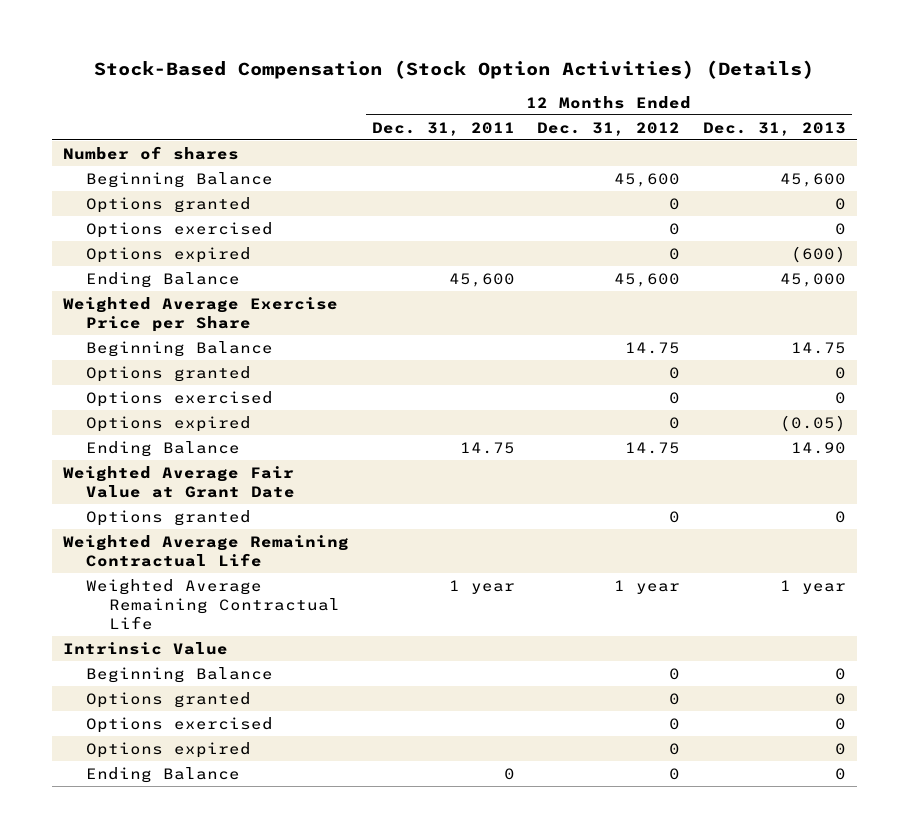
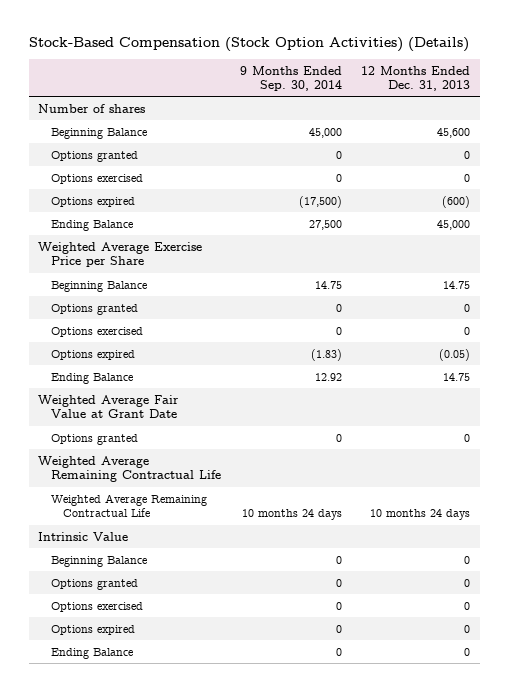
[371,121,515,136] Dec. 31, 2011 -> none
[537,121,681,136] Dec. 31, 2012 -> none
none -> [240,65,343,91] 9 Months Ended Sep. 30, 2014
[790,441,846,454] 14.90 -> [443,372,471,381] 14.75
[779,579,846,594] 1 year -> [370,508,471,520] 10 months 24 days

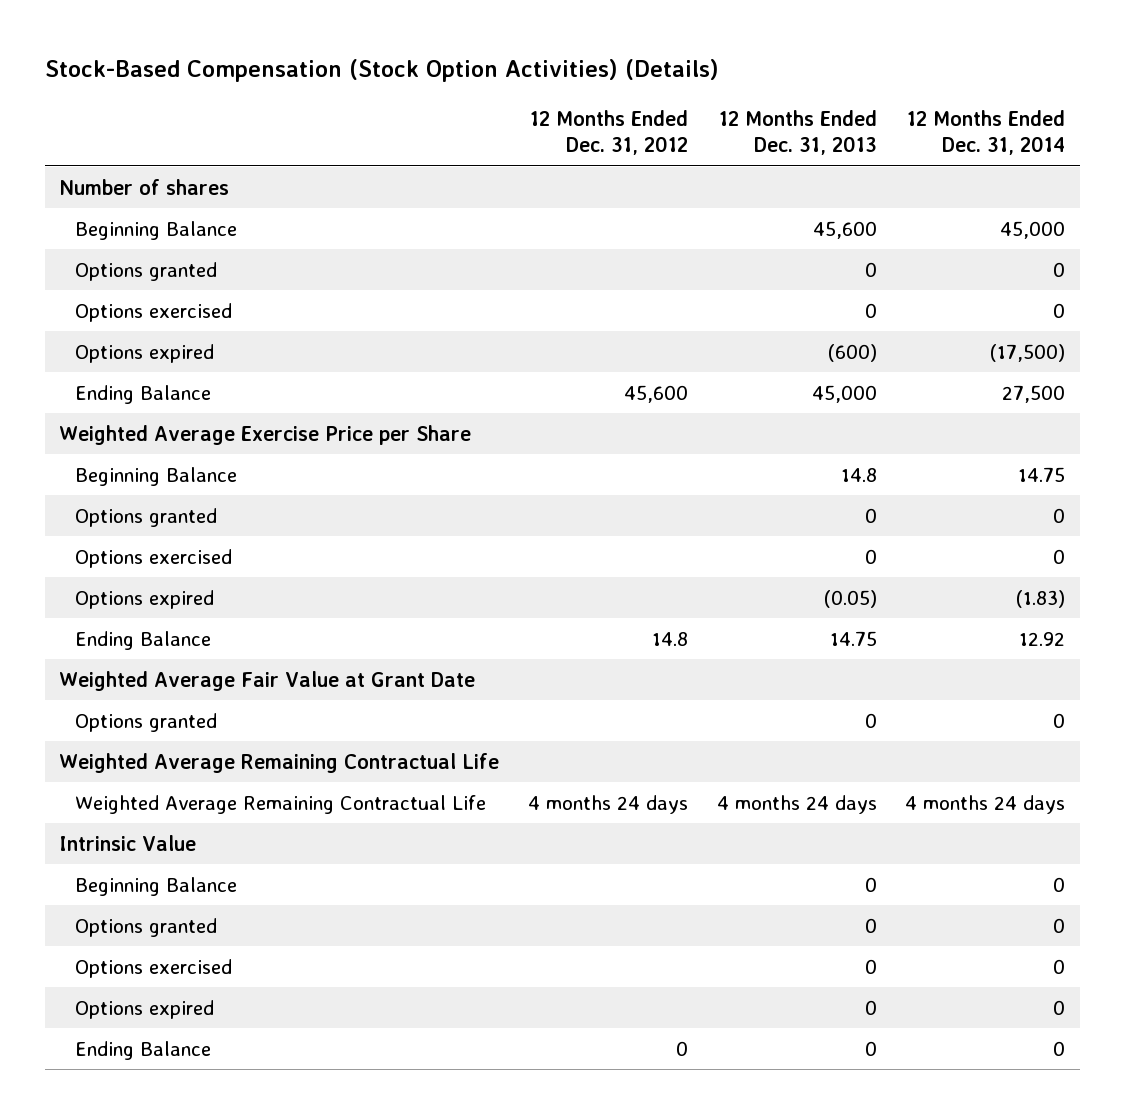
[240,65,343,91] 9 Months Ended Sep. 30, 2014 -> none
none -> [529,109,688,155] 12 Months Ended Dec. 31, 2012
none -> [907,109,1066,155] 12 Months Ended Dec. 31, 2014
[443,280,471,289] 14.75 -> [840,467,877,482] 14.8
[370,508,471,520] 10 months 24 days -> [716,794,877,814] 4 months 24 days

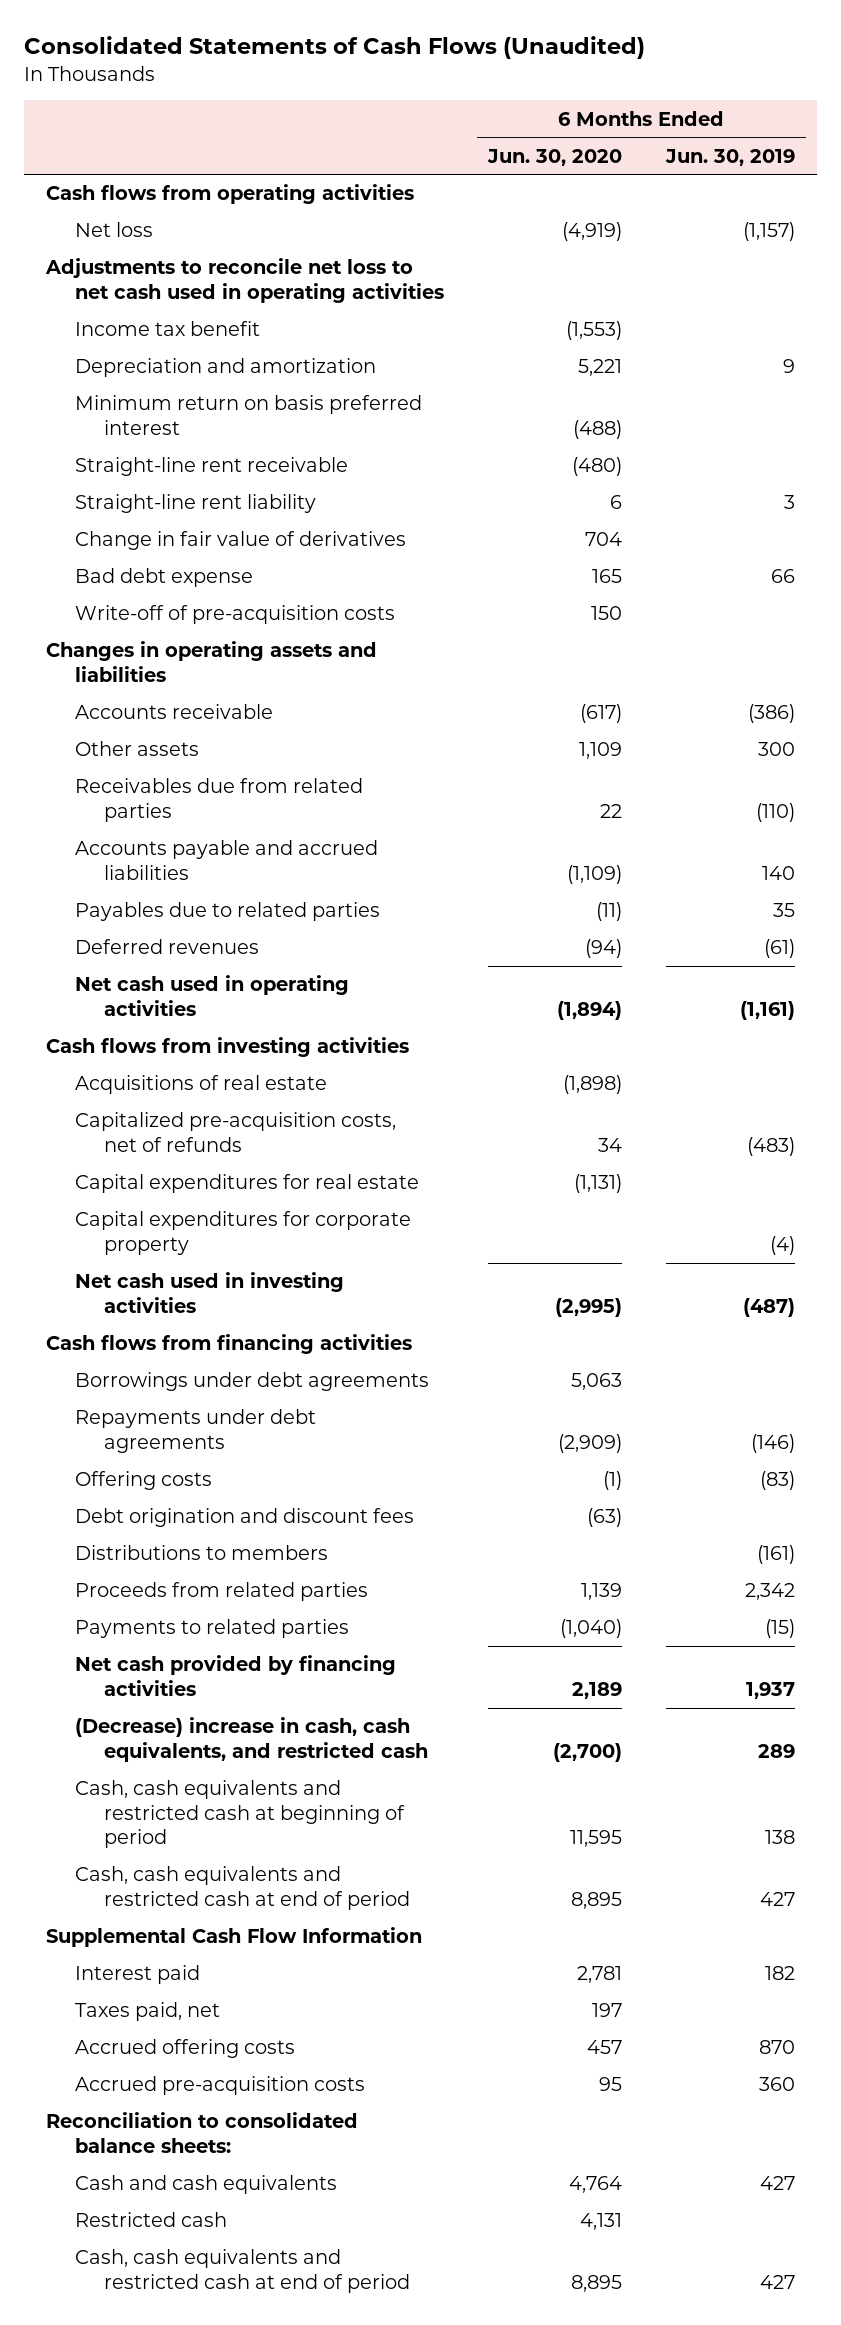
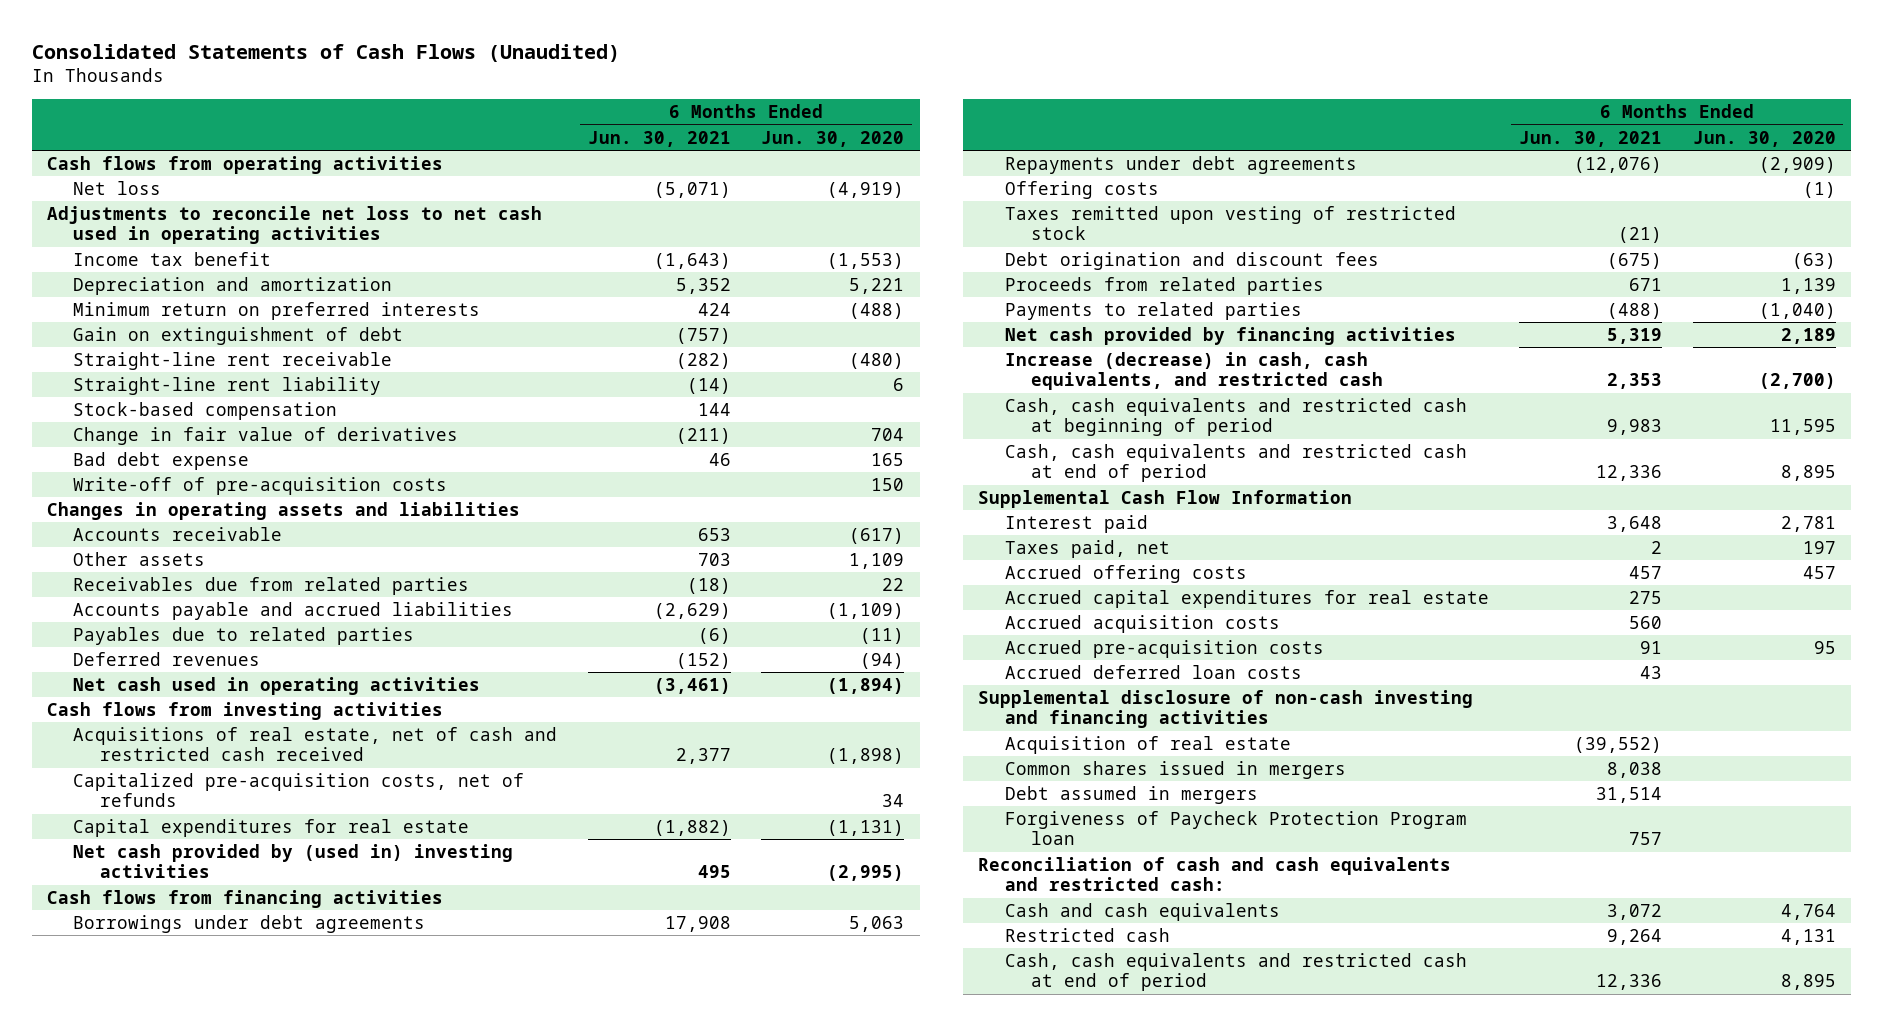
[664,148,795,166] Jun. 30, 2019 -> none
none -> [587,130,731,147] Jun. 30, 2021
[74,395,422,435] Minimum return on basis preferred interest -> [73,301,481,320] Minimum return on preferred interests
none -> [73,326,404,345] Gain on extinguishment of debt
none -> [73,401,338,420] Stock-based compensation
[74,1075,327,1095] Acquisitions of real estate -> [73,726,558,762] Acquisitions of real estate, net of cash and restricted cash received
[74,1211,411,1255] Capital expenditures for corporate property -> none
[74,1272,344,1313] Net cash used in investing activities -> [73,843,514,879] Net cash provided by (used in) investing activities
none -> [1004,205,1456,241] Taxes remitted upon vesting of restricted stock
[74,1545,328,1561] Distributions to members -> none
[74,1717,428,1762] (Decrease) increase in cash, cash equivalents, and restricted cash -> [1004,351,1383,391] Increase (decrease) in cash, cash equivalents, and restricted cash
none -> [1004,589,1489,608] Accrued capital expenditures for real estate
none -> [1004,614,1280,633] Accrued acquisition costs
[46,2112,359,2153] Reconciliation to consolidated balance sheets: -> none
none -> [1004,664,1302,679] Accrued deferred loan costs
none -> [978,689,1474,729] Supplemental disclosure of non-cash investing and financing activities
none -> [1004,735,1291,754] Acquisition of real estate
none -> [1004,760,1346,779] Common shares issued in mergers
none -> [1004,785,1258,804] Debt assumed in mergers
none -> [1004,810,1467,846] Forgiveness of Paycheck Protection Program loan
none -> [978,856,1452,892] Reconciliation of cash and cash equivalents and restricted cash:

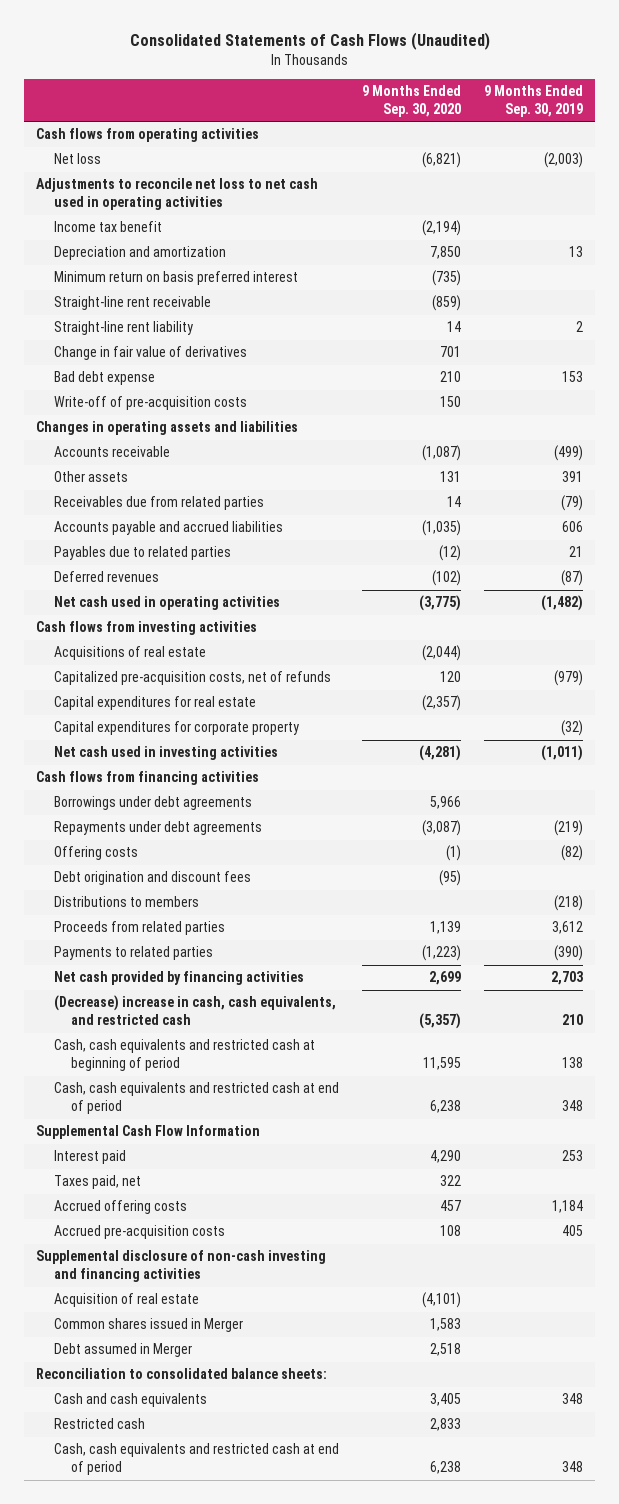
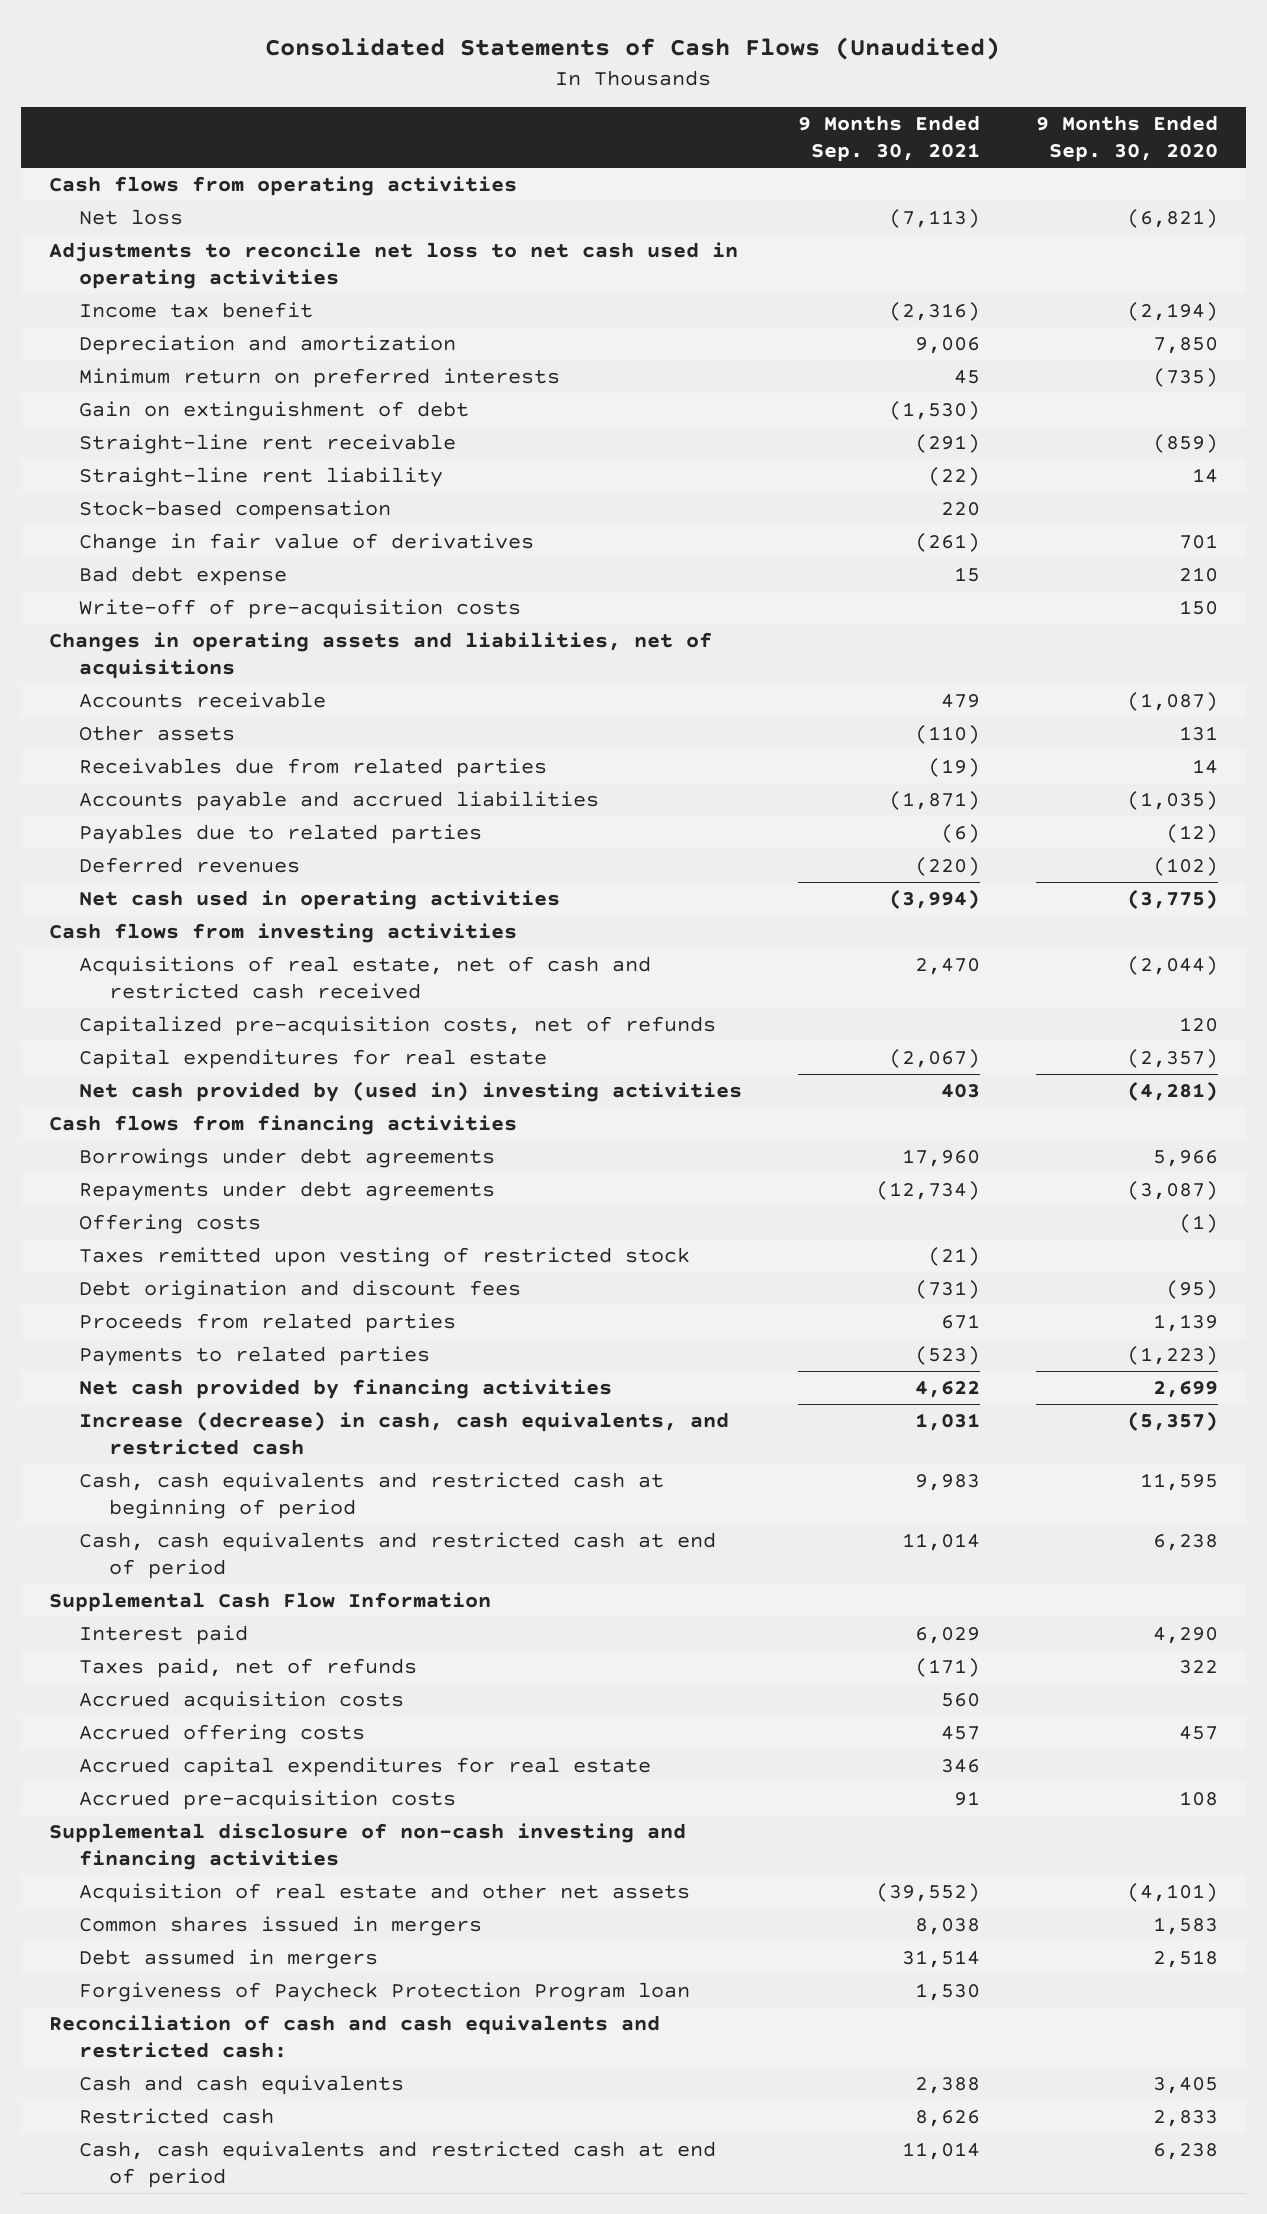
[484,85,584,117] 9 Months Ended Sep. 30, 2019 -> none
none -> [797,115,980,163] 9 Months Ended Sep. 30, 2021
[53,271,298,286] Minimum return on basis preferred interest -> [78,368,560,389] Minimum return on preferred interests
none -> [78,401,469,422] Gain on extinguishment of debt
none -> [78,500,391,521] Stock-based compensation
[35,421,298,436] Changes in operating assets and liabilities -> [48,632,712,680] Changes in operating assets and liabilities, net of acquisitions
[53,646,206,661] Acquisitions of real estate -> [78,956,651,1000] Acquisitions of real estate, net of cash and restricted cash received
[53,721,299,736] Capital expenditures for corporate property -> none
[53,746,278,761] Net cash used in investing activities -> [78,1081,742,1103] Net cash provided by (used in) investing activities
none -> [78,1247,690,1268] Taxes remitted upon vesting of restricted stock
[53,896,199,908] Distributions to members -> none
[53,995,336,1026] (Decrease) increase in cash, cash equivalents, and restricted cash -> [78,1411,729,1456] Increase (decrease) in cash, cash equivalents, and restricted cash
[53,1175,141,1190] Taxes paid, net -> [78,1658,417,1679] Taxes paid, net of refunds
none -> [78,1691,404,1712] Accrued acquisition costs
none -> [78,1757,651,1778] Accrued capital expenditures for real estate
[35,1368,327,1380] Reconciliation to consolidated balance sheets: -> none
[53,1293,199,1308] Acquisition of real estate -> [78,1883,690,1904] Acquisition of real estate and other net assets
[53,1318,243,1333] Common shares issued in Merger -> [78,1916,482,1937] Common shares issued in mergers
[53,1343,192,1358] Debt assumed in Merger -> [78,1949,378,1970] Debt assumed in mergers
none -> [78,1982,690,2003] Forgiveness of Paycheck Protection Program loan
none -> [48,2015,660,2059] Reconciliation of cash and cash equivalents and restricted cash:

